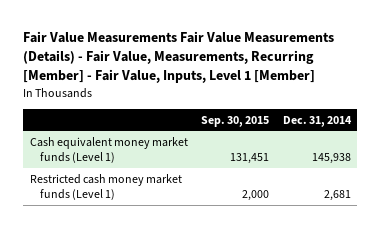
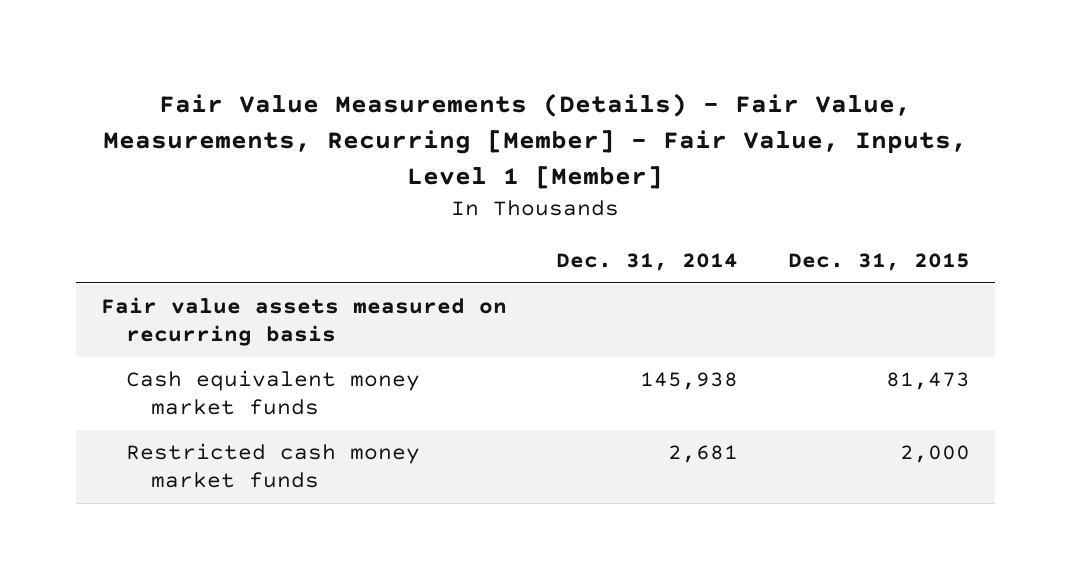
[23,31,335,84] Fair Value Measurements Fair Value Measurements (Details) - Fair Value, Measurements, Recurring [Member] - Fair Value, Inputs, Level 1 [Member] -> [103,92,968,189] Fair Value Measurements (Details) - Fair Value, Measurements, Recurring [Member] - Fair Value, Inputs, Level 1 [Member]
[201,115,270,127] Sep. 30, 2015 -> none
none -> [787,253,970,272] Dec. 31, 2015
none -> [100,297,507,347] Fair value assets measured on recurring basis
[30,136,189,164] Cash equivalent money market funds (Level 1) -> [125,370,420,416] Cash equivalent money market funds
[30,173,183,201] Restricted cash money market funds (Level 1) -> [125,443,420,489] Restricted cash money market funds

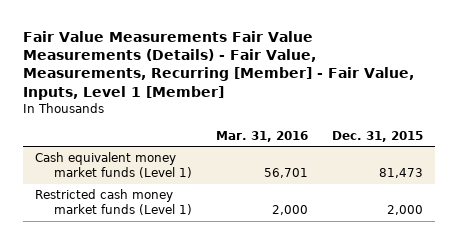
[103,92,968,189] Fair Value Measurements (Details) - Fair Value, Measurements, Recurring [Member] - Fair Value, Inputs, Level 1 [Member] -> [23,30,415,100] Fair Value Measurements Fair Value Measurements (Details) - Fair Value, Measurements, Recurring [Member] - Fair Value, Inputs, Level 1 [Member]
[556,253,739,272] Dec. 31, 2014 -> none
none -> [216,130,309,142] Mar. 31, 2016
[100,297,507,347] Fair value assets measured on recurring basis -> none
[125,370,420,416] Cash equivalent money market funds -> [35,152,192,179] Cash equivalent money market funds (Level 1)
[125,443,420,489] Restricted cash money market funds -> [35,189,192,216] Restricted cash money market funds (Level 1)

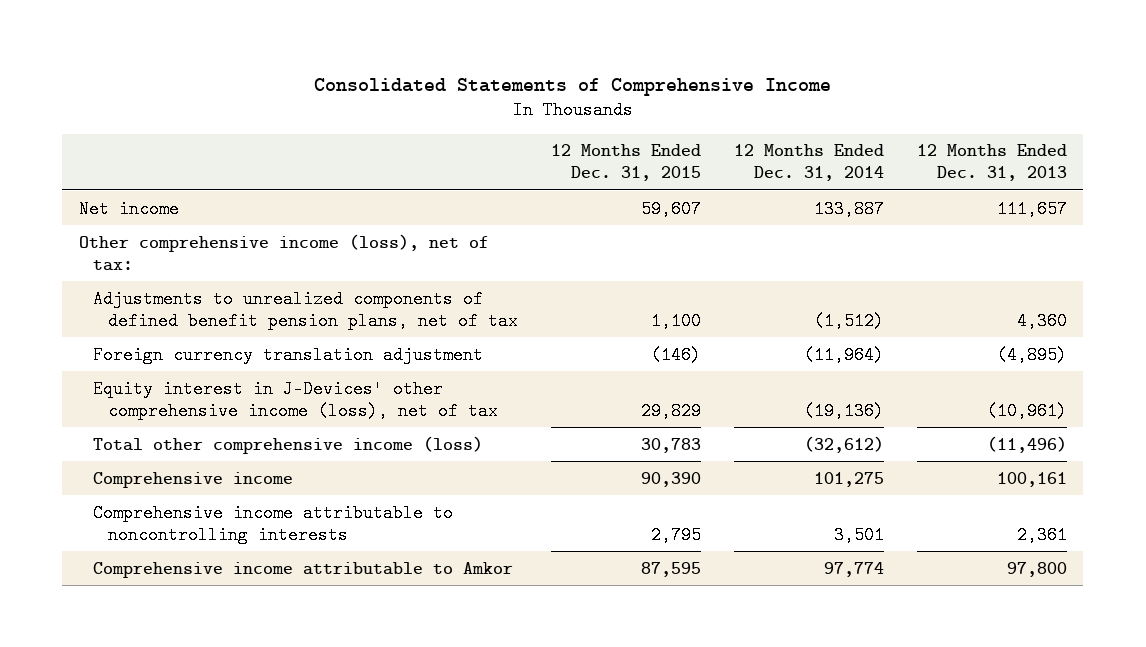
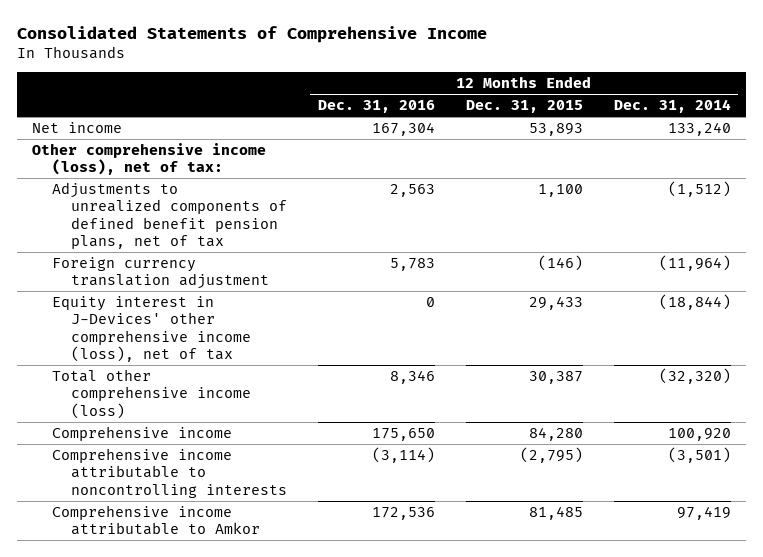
[916,144,1067,182] 12 Months Ended Dec. 31, 2013 -> none
none -> [318,100,436,114] Dec. 31, 2016
[641,199,702,218] 59,607 -> [528,123,583,137] 53,893
[814,199,885,218] 133,887 -> [667,122,731,137] 133,240
[641,401,702,420] 29,829 -> [528,296,583,311] 29,433
[804,401,885,420] (19,136) -> [658,294,731,311] (18,844)
[641,437,702,453] 30,783 -> [528,371,583,385] 30,387
[804,435,885,453] (32,612) -> [658,368,731,385] (32,320)
[641,471,702,487] 90,390 -> [528,427,583,442] 84,280
[814,471,885,487] 101,275 -> [667,428,731,442] 100,920
[651,525,702,544] 2,795 -> [519,447,583,464] (2,795)
[834,525,885,544] 3,501 -> [667,447,731,464] (3,501)
[641,561,702,577] 87,595 -> [528,506,583,521] 81,485
[824,561,885,577] 97,774 -> [676,506,731,521] 97,419

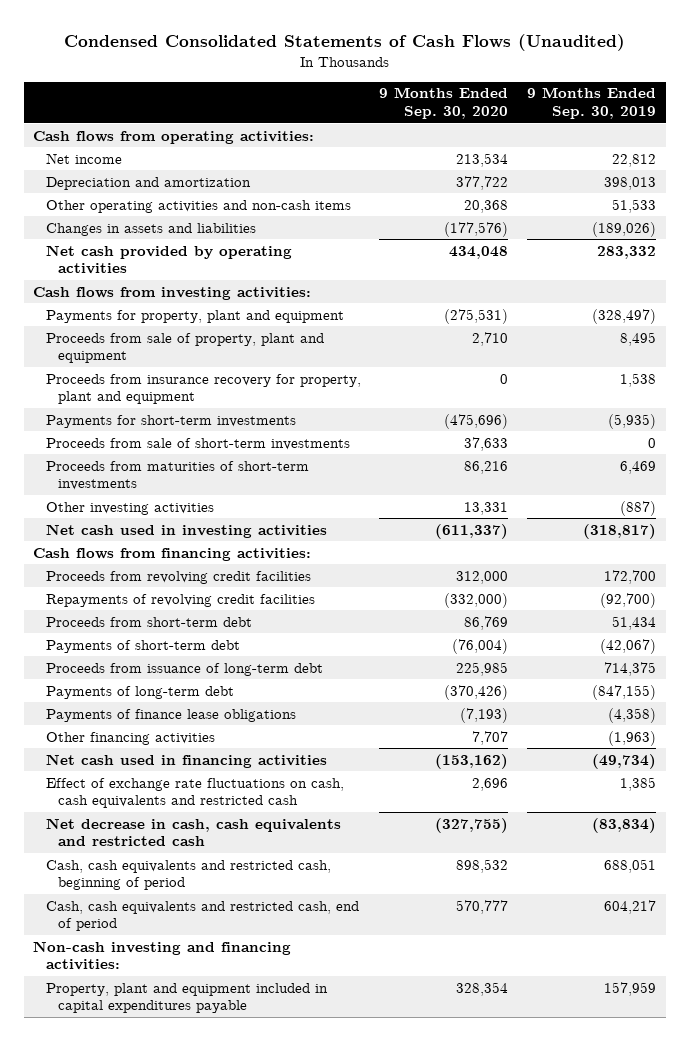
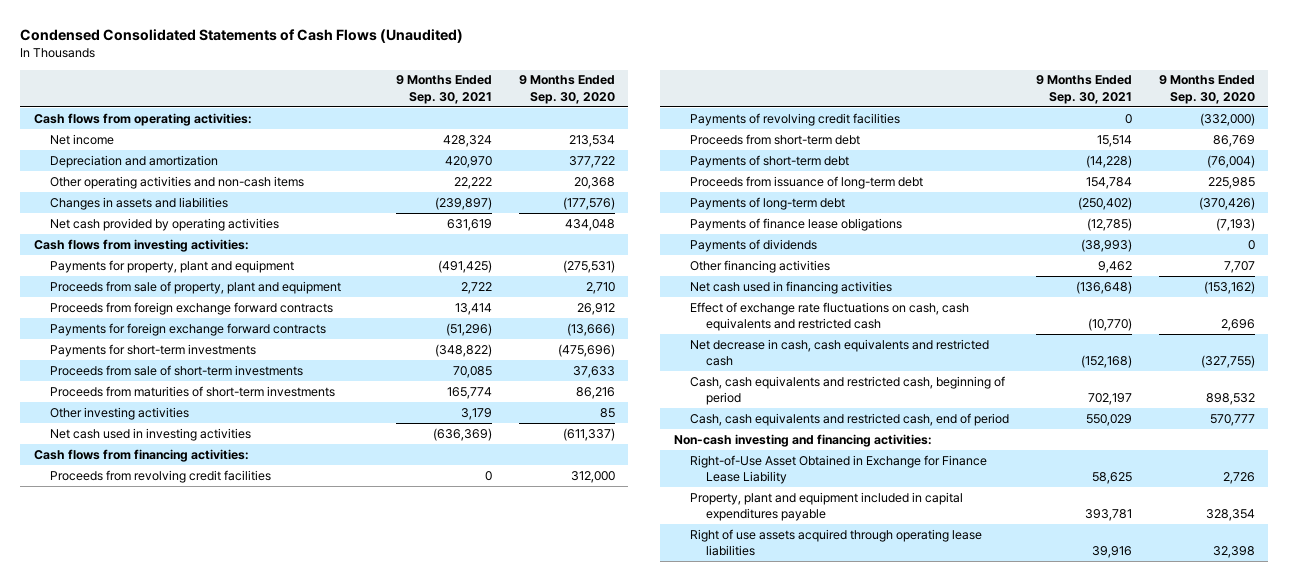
[527,87,657,120] 9 Months Ended Sep. 30, 2019 -> none
none -> [395,75,492,104] 9 Months Ended Sep. 30, 2021
[45,373,361,405] Proceeds from insurance recovery for property, plant and equipment -> none
none -> [49,301,333,315] Proceeds from foreign exchange forward contracts
none -> [49,322,326,336] Payments for foreign exchange forward contracts
[464,501,509,515] 13,331 -> [599,407,615,418] 85
[45,593,315,607] Repayments of revolving credit facilities -> [689,112,900,126] Payments of revolving credit facilities
none -> [689,238,817,252] Payments of dividends
none -> [689,454,987,485] Right-of-Use Asset Obtained in Exchange for Finance Lease Liability
none -> [689,528,982,557] Right of use assets acquired through operating lease liabilities

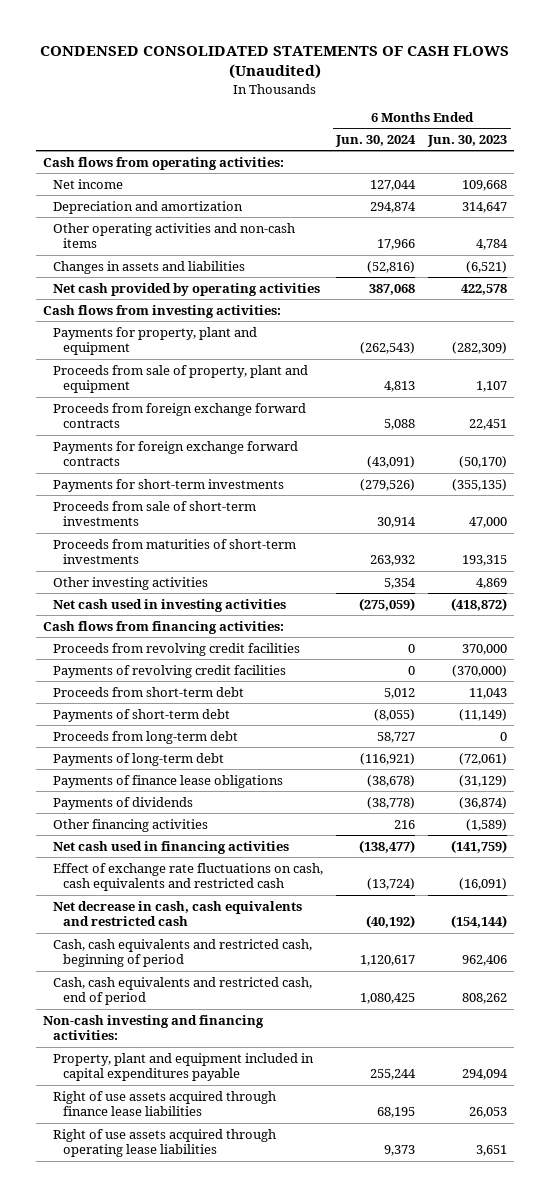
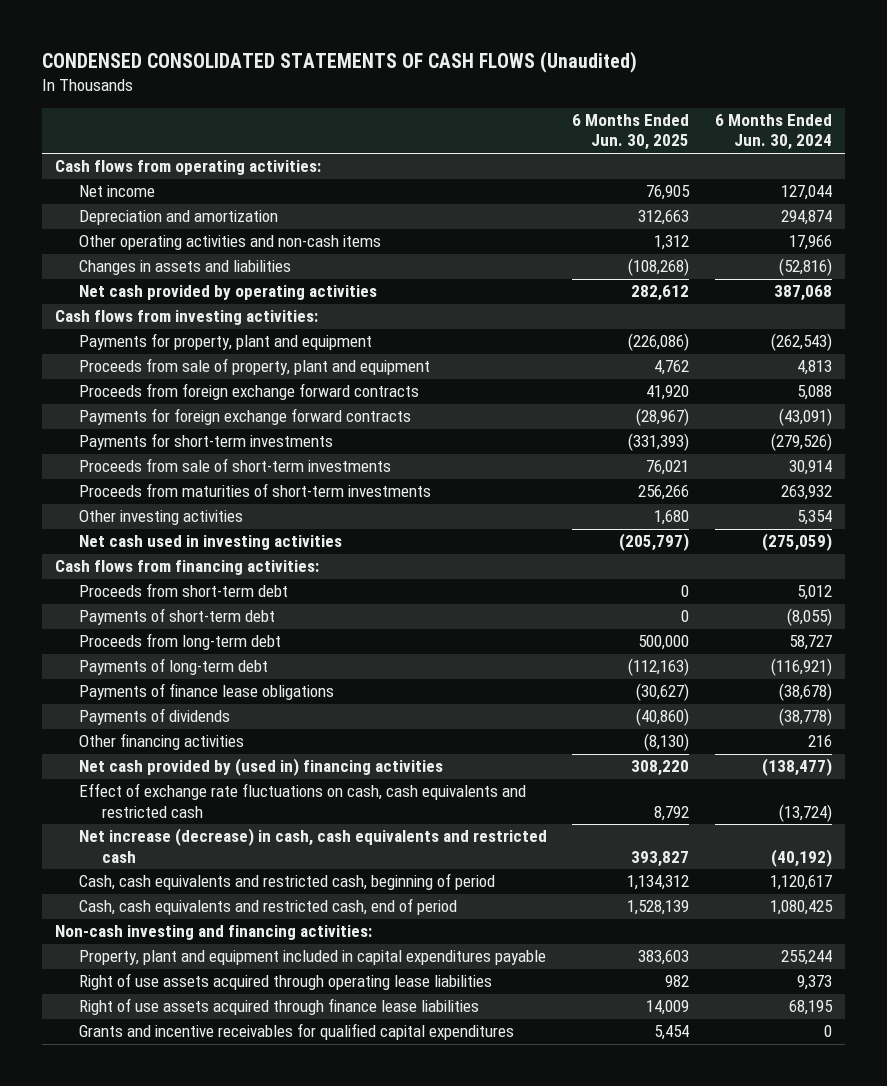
[427,135,508,148] Jun. 30, 2023 -> none
none -> [572,114,690,151] 6 Months Ended Jun. 30, 2025
[53,642,301,656] Proceeds from revolving credit facilities -> none
[53,664,287,678] Payments of revolving credit facilities -> none
[53,840,290,854] Net cash used in financing activities -> [78,758,443,777] Net cash provided by (used in) financing activities
[53,900,303,927] Net decrease in cash, cash equivalents and restricted cash -> [78,828,547,863] Net increase (decrease) in cash, cash equivalents and restricted cash
[53,1090,277,1117] Right of use assets acquired through finance lease liabilities -> [78,998,479,1016] Right of use assets acquired through finance lease liabilities
none -> [78,1023,514,1041] Grants and incentive receivables for qualified capital expenditures

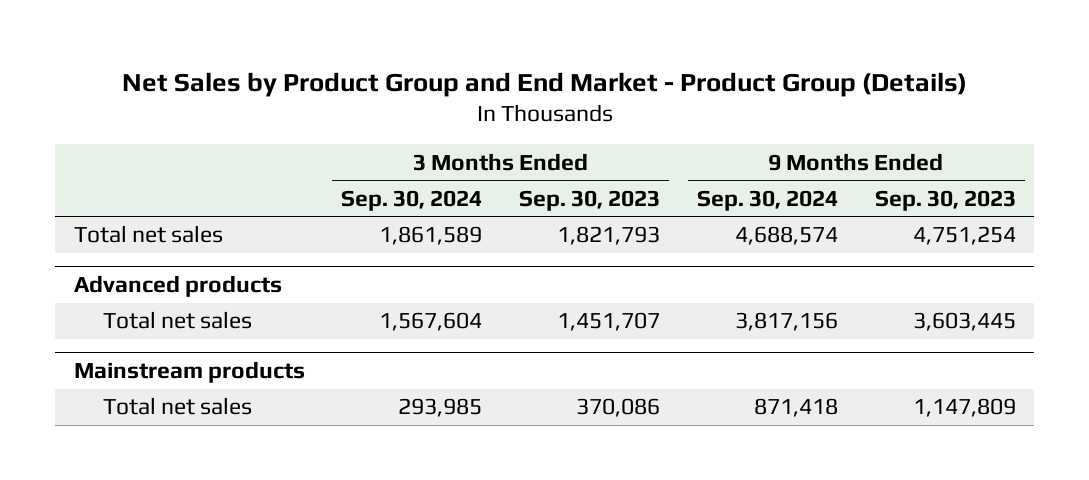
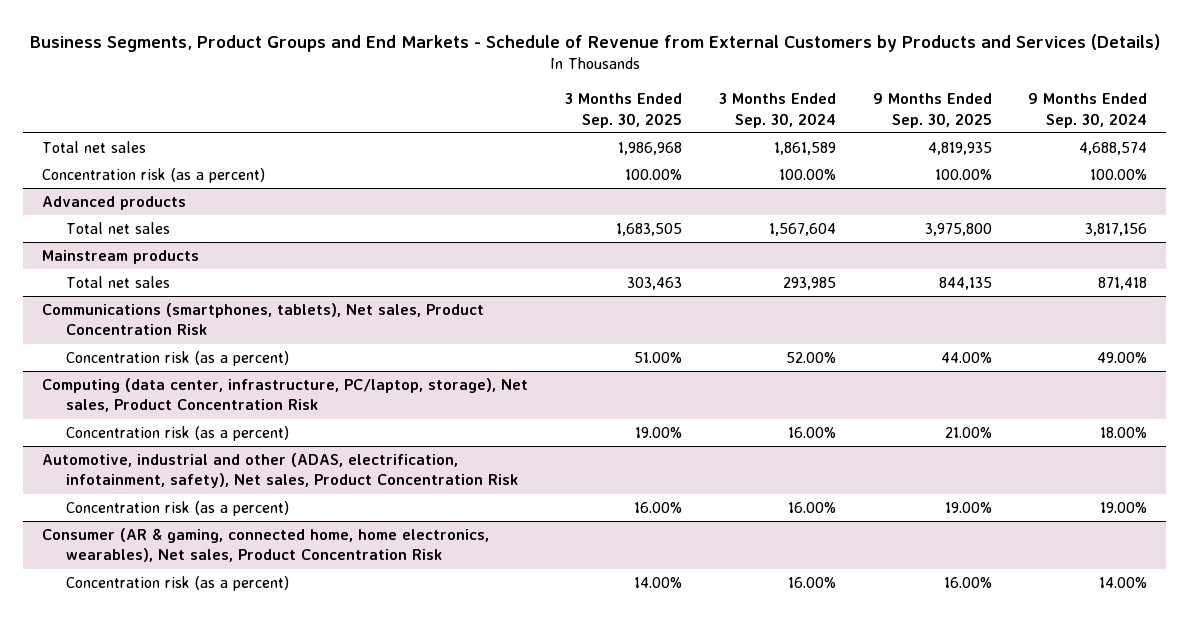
[121,71,967,97] Net Sales by Product Group and End Market - Product Group (Details) -> [29,33,1160,52] Business Segments, Product Groups and End Markets - Schedule of Revenue from External Customers by Products and Services (Details)
[519,189,661,211] Sep. 30, 2023 -> none
[874,189,1016,211] Sep. 30, 2023 -> none
none -> [564,93,682,128] 3 Months Ended Sep. 30, 2025
none -> [872,93,992,128] 9 Months Ended Sep. 30, 2025
none -> [41,168,265,184] Concentration risk (as a percent)
none -> [41,303,484,336] Communications (smartphones, tablets), Net sales, Product Concentration Risk
none -> [66,351,290,367] Concentration risk (as a percent)
none -> [41,378,528,413] Computing (data center, infrastructure, PC/laptop, storage), Net sales, Product Concentration Risk
none -> [66,426,290,442] Concentration risk (as a percent)
none -> [41,453,519,489] Automotive, industrial and other (ADAS, electrification, infotainment, safety), Net sales, Product Concentration Risk
none -> [66,501,290,517] Concentration risk (as a percent)
none -> [41,528,489,563] Consumer (AR & gaming, connected home, home electronics, wearables), Net sales, Product Concentration Risk
none -> [66,576,290,592] Concentration risk (as a percent)

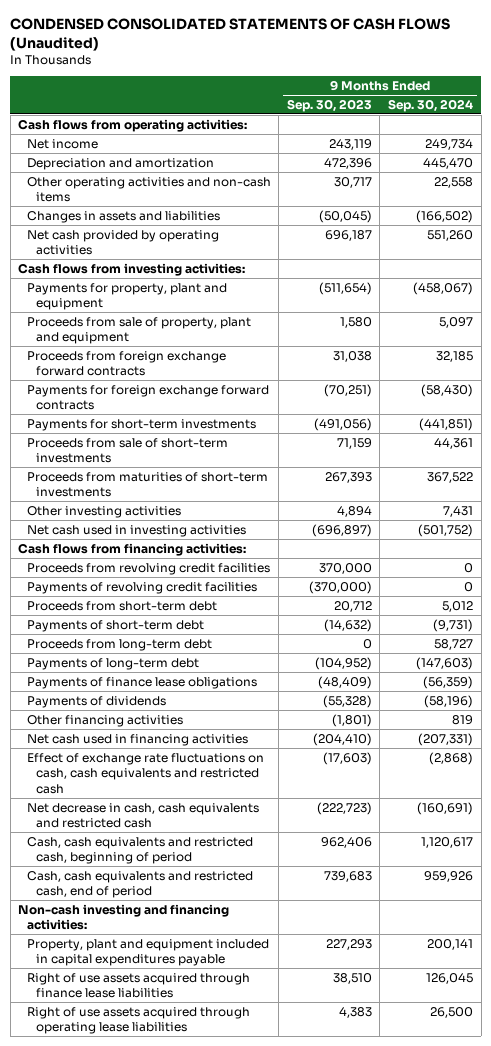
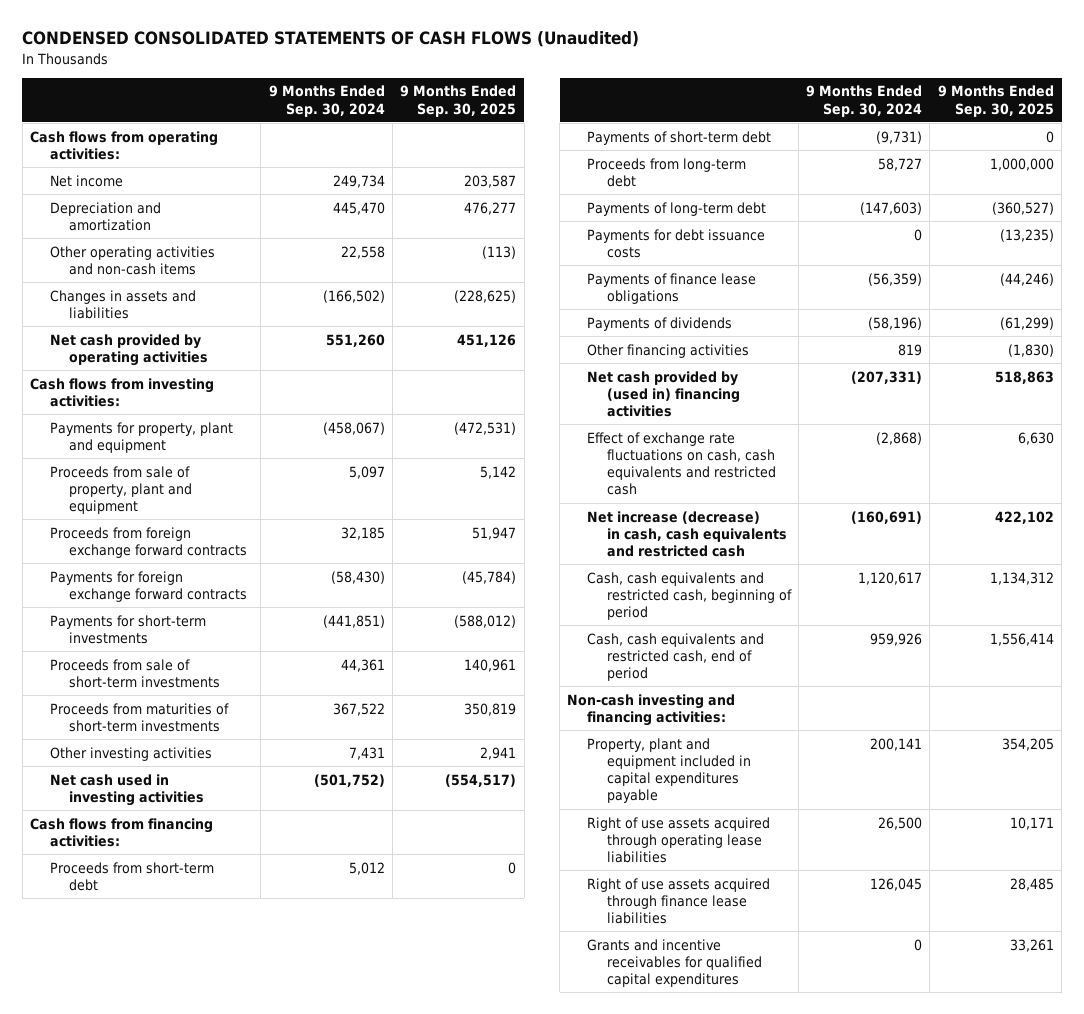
[286,98,372,112] Sep. 30, 2023 -> none
none -> [400,85,517,117] 9 Months Ended Sep. 30, 2025
[26,562,270,575] Proceeds from revolving credit facilities -> none
[26,581,257,594] Payments of revolving credit facilities -> none
none -> [587,228,766,258] Payments for debt issuance costs
[26,733,248,746] Net cash used in financing activities -> [587,370,740,418] Net cash provided by (used in) financing activities
[26,802,259,829] Net decrease in cash, cash equivalents and restricted cash -> [587,510,787,558] Net increase (decrease) in cash, cash equivalents and restricted cash
[26,972,250,999] Right of use assets acquired through finance lease liabilities -> [587,877,771,925] Right of use assets acquired through finance lease liabilities
none -> [587,938,762,988] Grants and incentive receivables for qualified capital expenditures

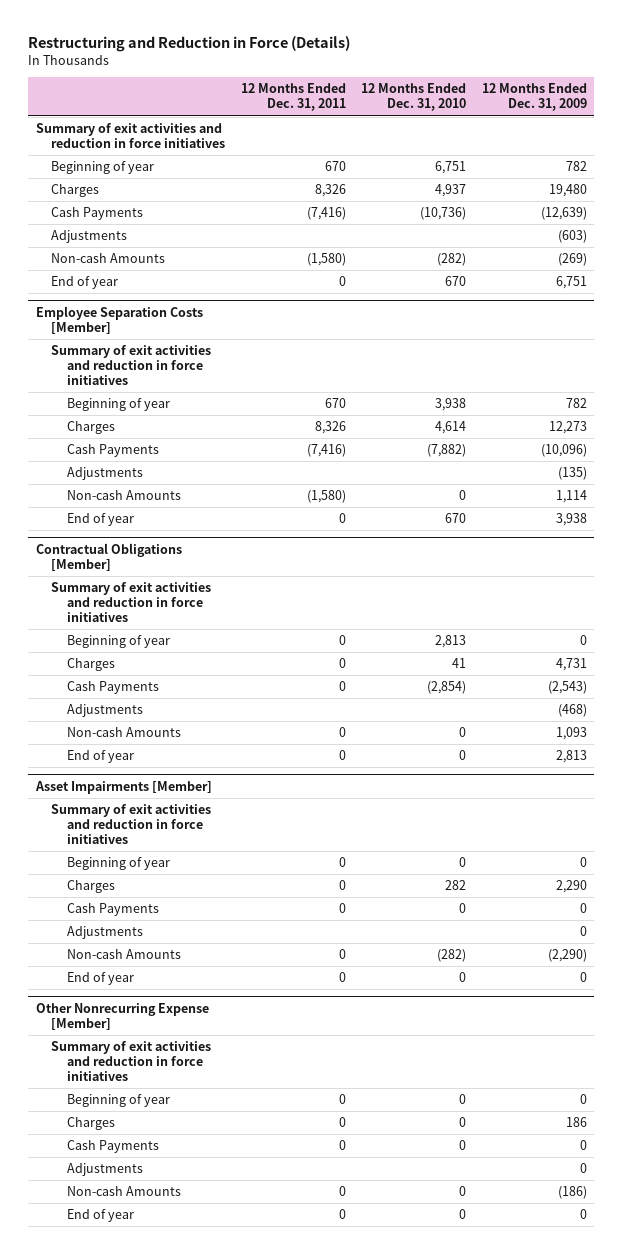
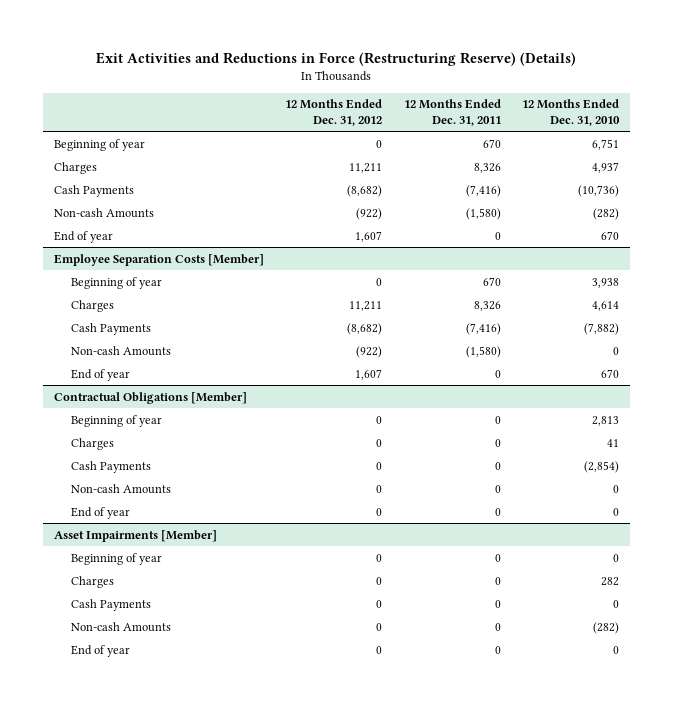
[28,35,351,52] Restructuring and Reduction in Force (Details) -> [96,51,577,66] Exit Activities and Reductions in Force (Restructuring Reserve) (Details)
[481,83,587,112] 12 Months Ended Dec. 31, 2009 -> none
none -> [285,99,383,126] 12 Months Ended Dec. 31, 2012
[35,123,226,149] Summary of exit activities and reduction in force initiatives -> none
[51,230,128,244] Adjustments -> none
[51,345,212,386] Summary of exit activities and reduction in force initiatives -> none
[66,467,143,481] Adjustments -> none
[51,582,212,623] Summary of exit activities and reduction in force initiatives -> none
[66,704,143,718] Adjustments -> none
[51,804,212,845] Summary of exit activities and reduction in force initiatives -> none
[66,926,143,940] Adjustments -> none
[35,1002,209,1030] Other Nonrecurring Expense [Member] -> none
[51,1041,212,1082] Summary of exit activities and reduction in force initiatives -> none
[66,1094,170,1108] Beginning of year -> none
[66,1117,115,1131] Charges -> none
[66,1140,159,1154] Cash Payments -> none
[66,1163,143,1177] Adjustments -> none
[66,1186,181,1197] Non-cash Amounts -> none
[66,1209,134,1223] End of year -> none

